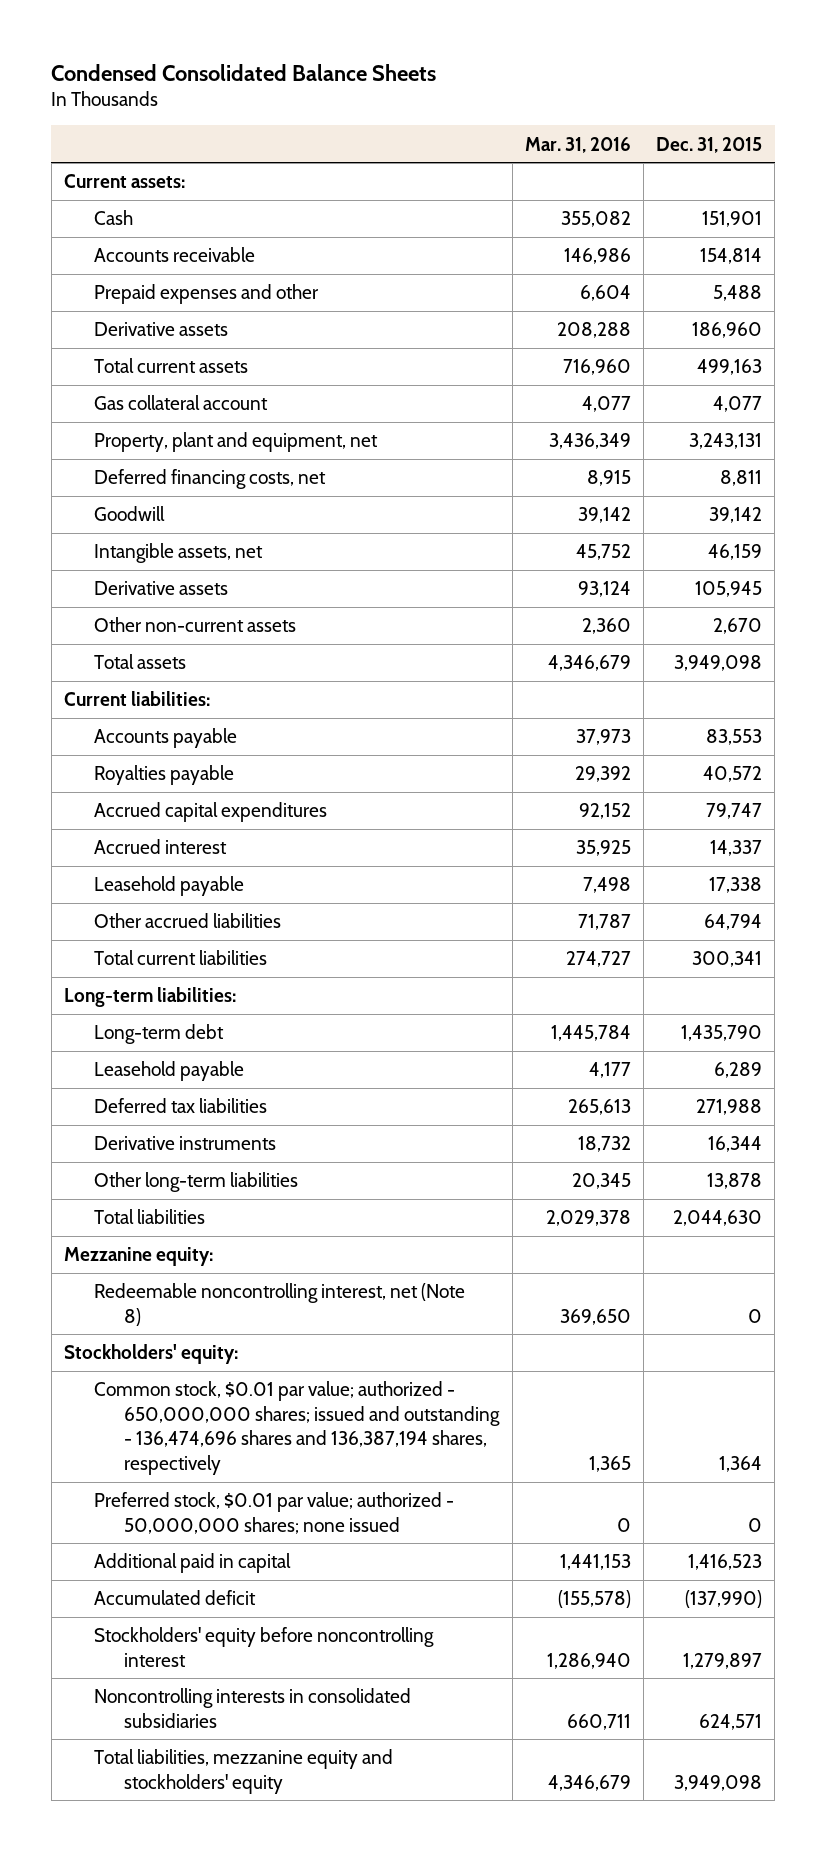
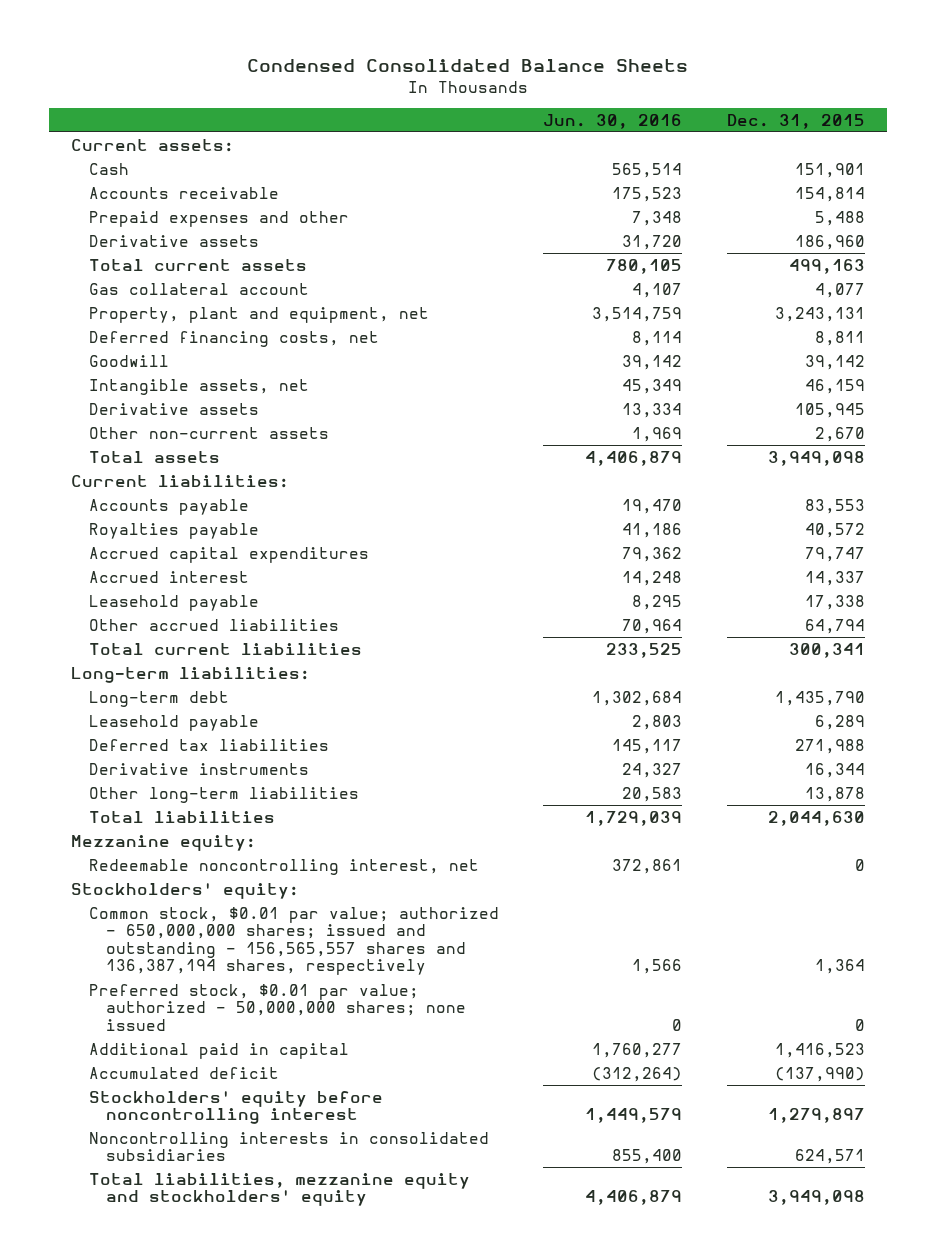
[524,136,631,153] Mar. 31, 2016 -> none
none -> [543,113,683,129] Jun. 30, 2016
[94,1283,466,1326] Redeemable noncontrolling interest, net (Note 8) -> [88,858,479,875] Redeemable noncontrolling interest, net
[94,1381,501,1475] Common stock, $0.01 par value; authorized - 650,000,000 shares; issued and outstanding - 136,474,696 shares and 136,387,194 shares, respectively -> [88,906,499,976] Common stock, $0.01 par value; authorized - 650,000,000 shares; issued and outstanding - 156,565,557 shares and 136,387,194 shares, respectively

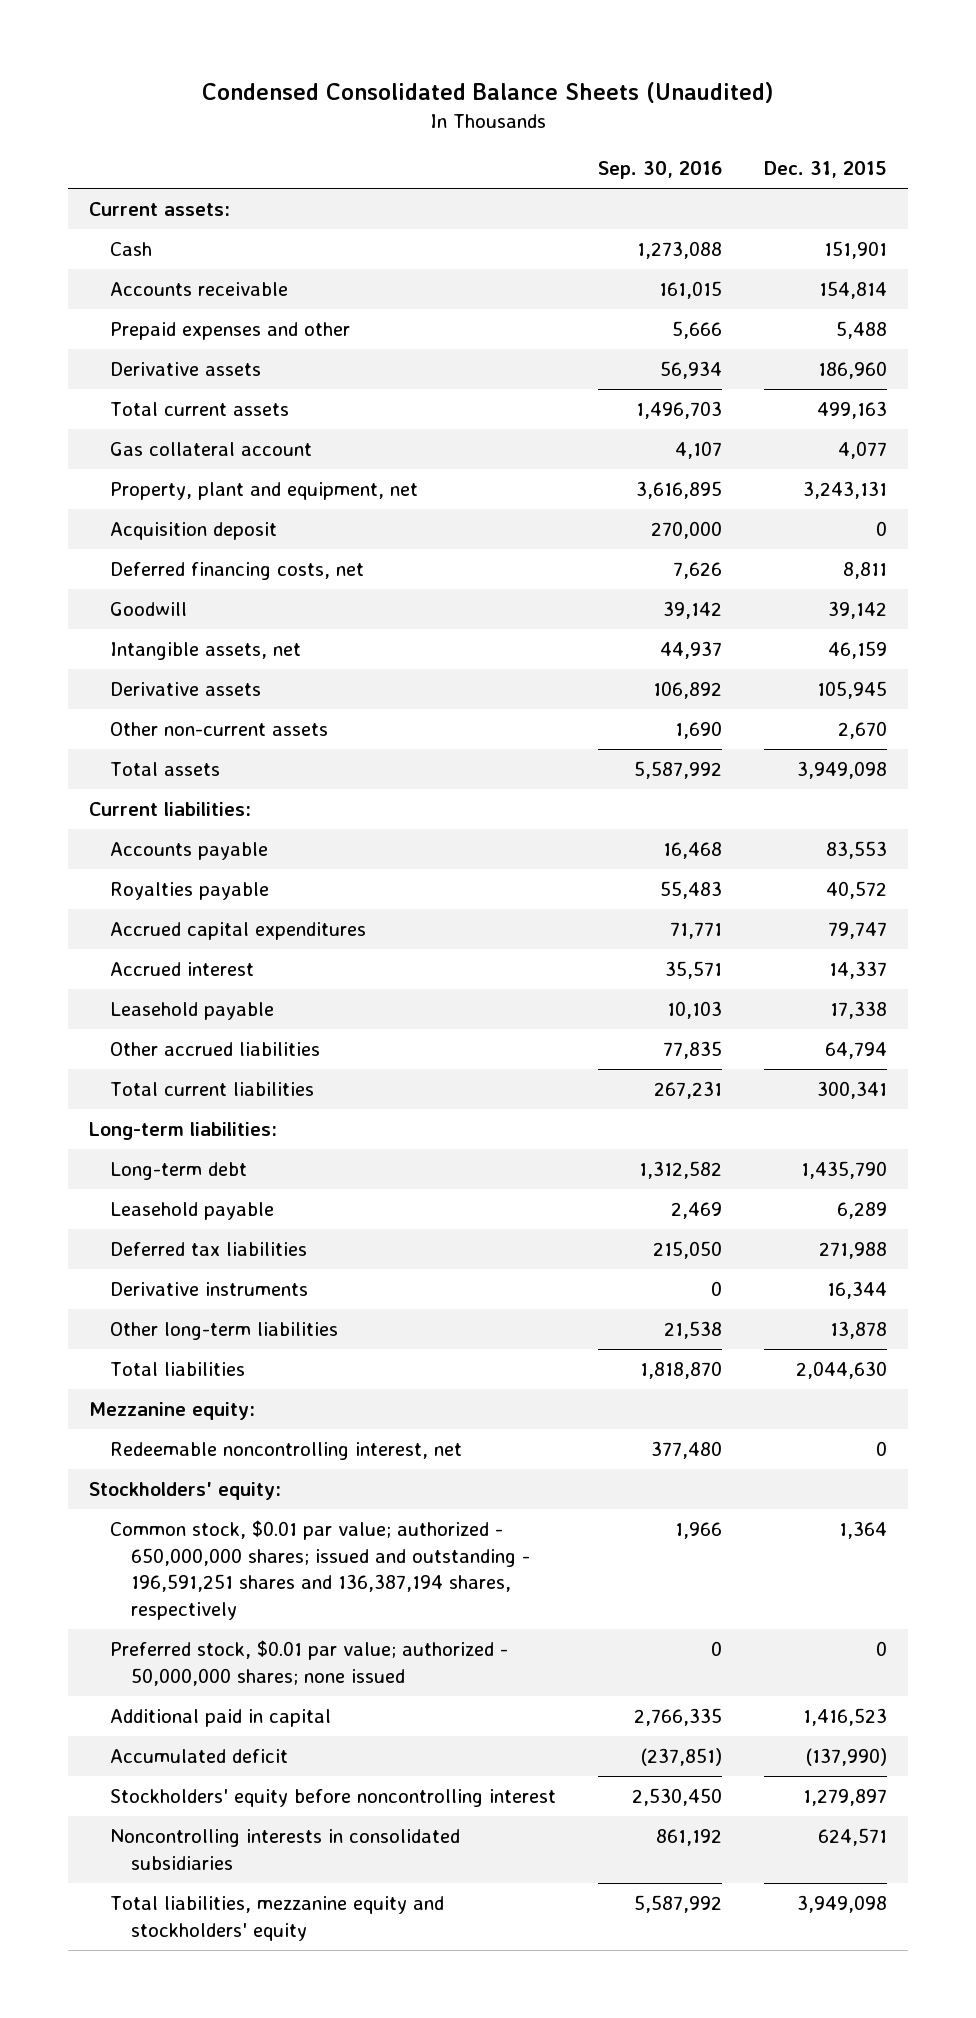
[247,59,689,73] Condensed Consolidated Balance Sheets -> [202,81,774,103] Condensed Consolidated Balance Sheets (Unaudited)
[543,113,683,129] Jun. 30, 2016 -> none
none -> [598,161,723,180] Sep. 30, 2016
none -> [109,522,277,541] Acquisition deposit
[88,906,499,976] Common stock, $0.01 par value; authorized - 650,000,000 shares; issued and outstanding - 156,565,557 shares and 136,387,194 shares, respectively -> [109,1520,530,1620] Common stock, $0.01 par value; authorized - 650,000,000 shares; issued and outstanding - 196,591,251 shares and 136,387,194 shares, respectively

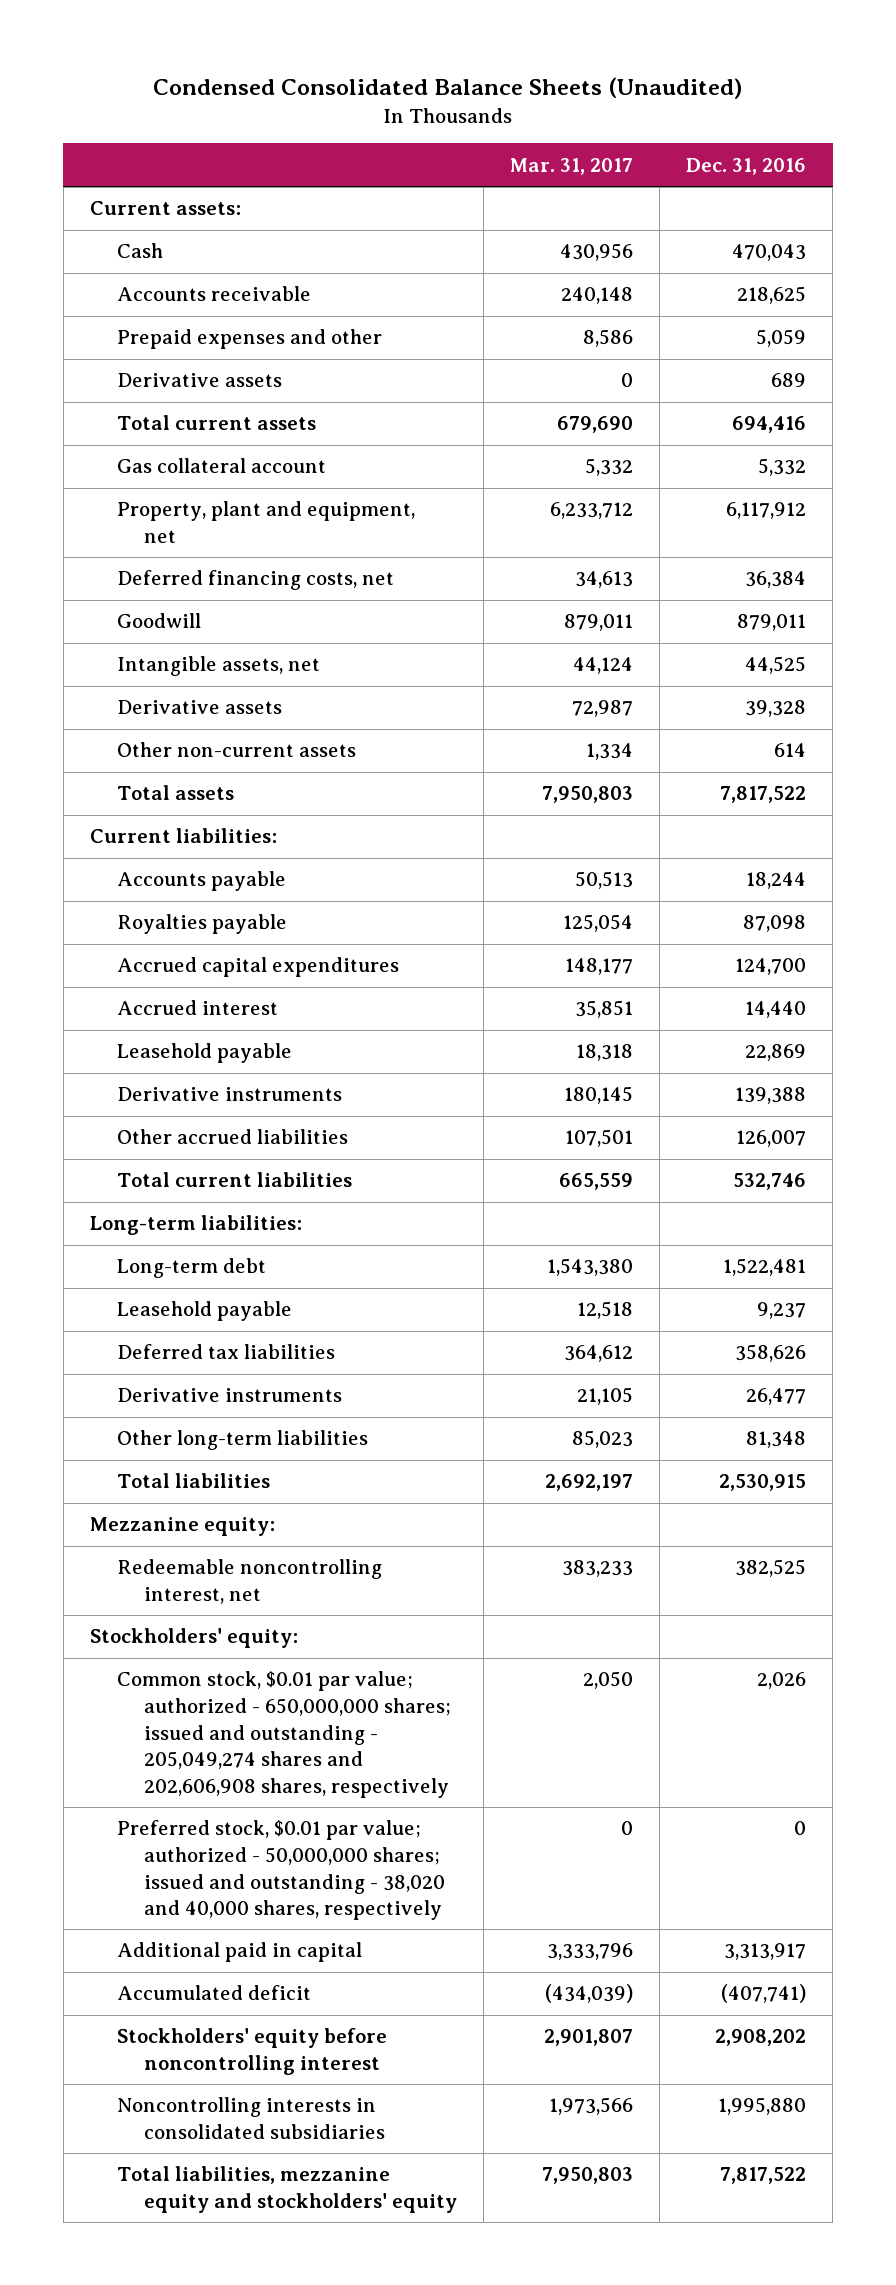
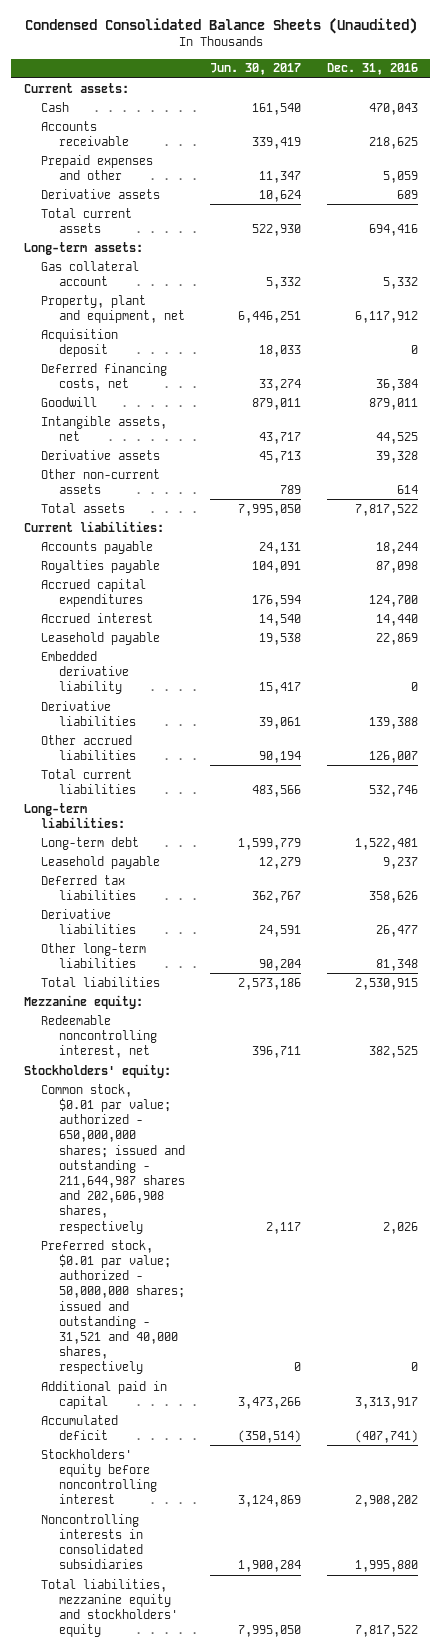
[510,157,634,175] Mar. 31, 2017 -> none
none -> [210,63,302,76] Jun. 30, 2017
none -> [23,241,143,255] Long-term assets:
none -> [41,328,119,358] Acquisition deposit
none -> [41,650,130,695] Embedded derivative liability
[116,1087,342,1102] Derivative instruments -> [41,700,137,727] Derivative liabilities
[116,1388,342,1403] Derivative instruments -> [41,908,137,935] Derivative liabilities
[116,1671,452,1798] Common stock, $0.01 par value; authorized - 650,000,000 shares; issued and outstanding - 205,049,274 shares and 202,606,908 shares, respectively -> [41,1083,186,1234] Common stock, $0.01 par value; authorized - 650,000,000 shares; issued and outstanding - 211,644,987 shares and 202,606,908 shares, respectively
[116,1820,446,1921] Preferred stock, $0.01 par value; authorized - 50,000,000 shares; issued and outstanding - 38,020 and 40,000 shares, respectively -> [41,1239,186,1375] Preferred stock, $0.01 par value; authorized - 50,000,000 shares; issued and outstanding - 31,521 and 40,000 shares, respectively

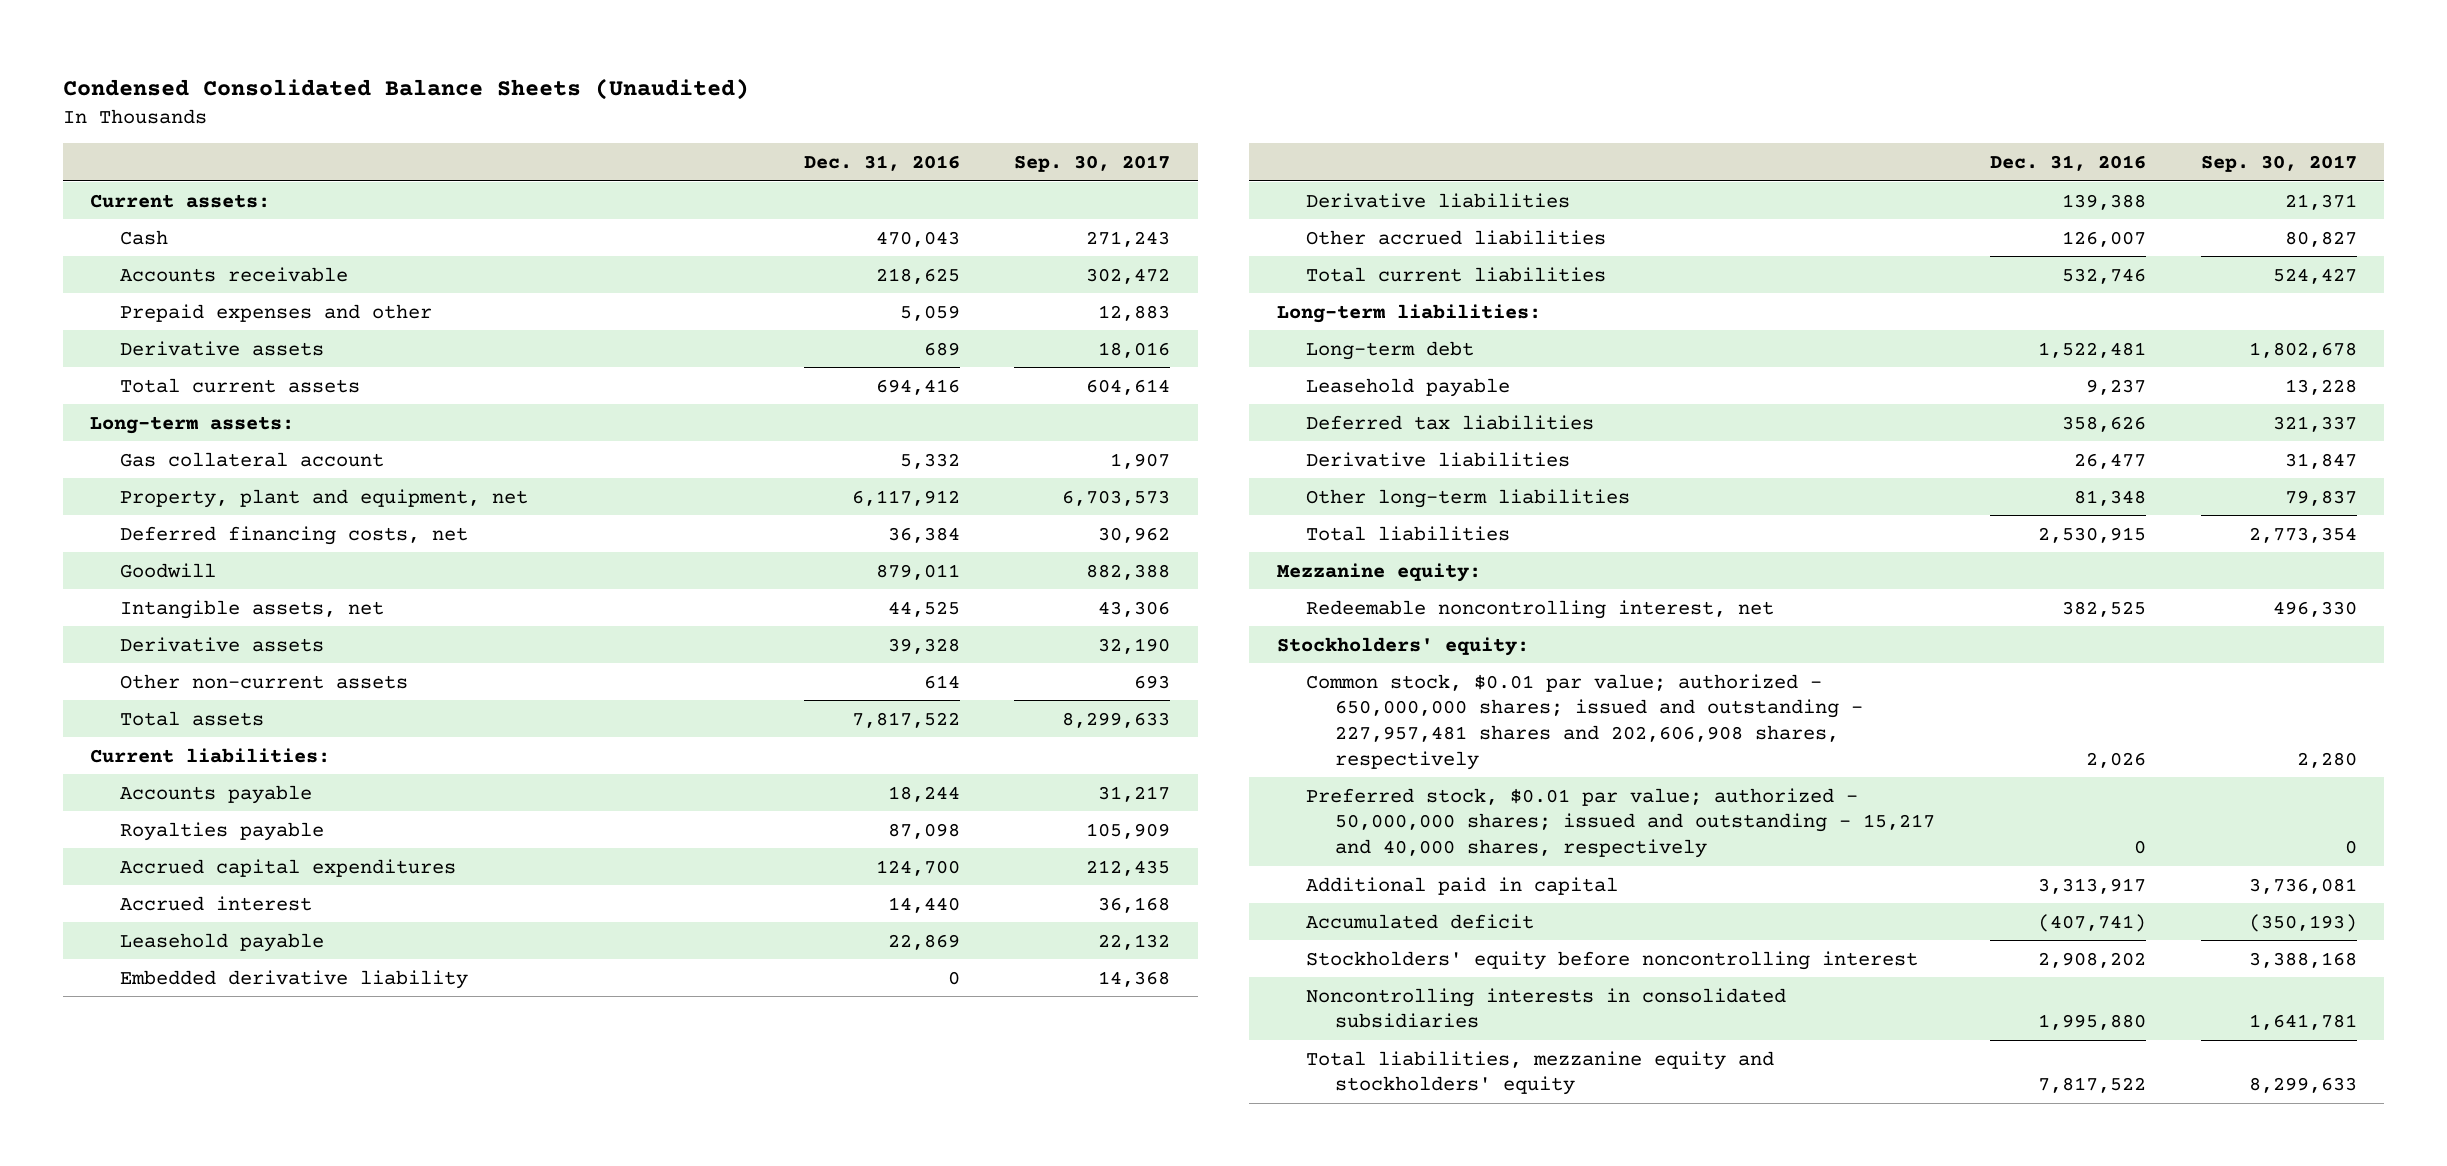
[210,63,302,76] Jun. 30, 2017 -> none
none -> [1014,155,1171,173] Sep. 30, 2017
[41,328,119,358] Acquisition deposit -> none
[41,1083,186,1234] Common stock, $0.01 par value; authorized - 650,000,000 shares; issued and outstanding - 211,644,987 shares and 202,606,908 shares, respectively -> [1306,673,1864,770] Common stock, $0.01 par value; authorized - 650,000,000 shares; issued and outstanding - 227,957,481 shares and 202,606,908 shares, respectively
[41,1239,186,1375] Preferred stock, $0.01 par value; authorized - 50,000,000 shares; issued and outstanding - 31,521 and 40,000 shares, respectively -> [1306,787,1936,859] Preferred stock, $0.01 par value; authorized - 50,000,000 shares; issued and outstanding - 15,217 and 40,000 shares, respectively

